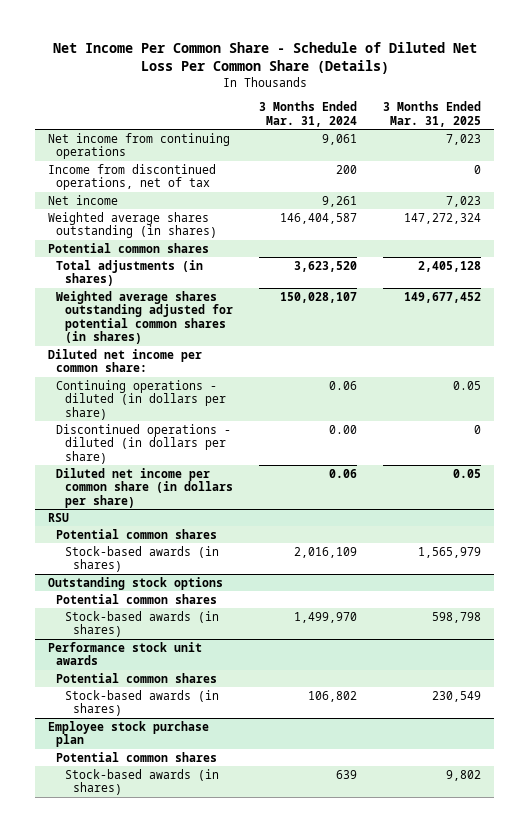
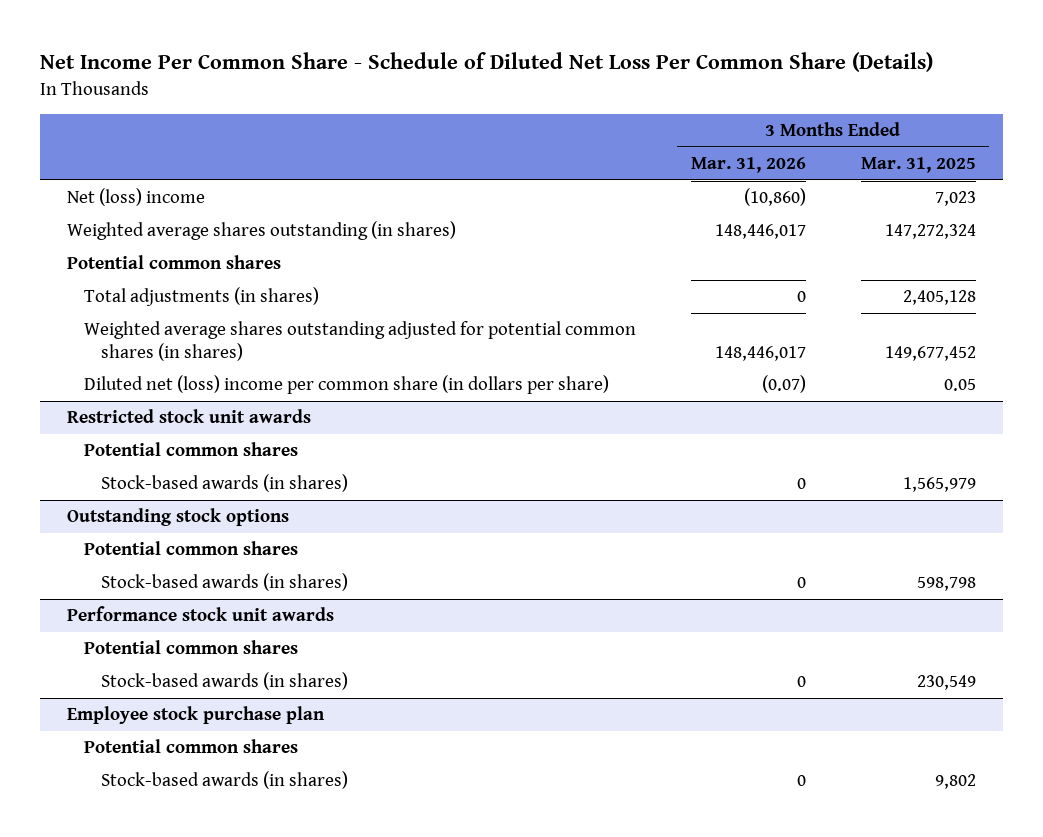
[258,101,357,127] 3 Months Ended Mar. 31, 2024 -> none
none -> [690,157,806,174] Mar. 31, 2026
[48,132,231,160] Net income from continuing operations -> none
[48,163,217,191] Income from discontinued operations, net of tax -> none
[48,194,119,205] Net income -> [66,188,205,207] Net (loss) income
[48,348,203,373] Diluted net income per common share: -> none
[56,379,226,420] Continuing operations - diluted (in dollars per share) -> none
[56,423,232,464] Discontinued operations - diluted (in dollars per share) -> none
[56,467,233,508] Diluted net income per common share (in dollars per share) -> [83,375,609,395] Diluted net (loss) income per common share (in dollars per share)
[48,512,70,522] RSU -> [66,409,311,424] Restricted stock unit awards

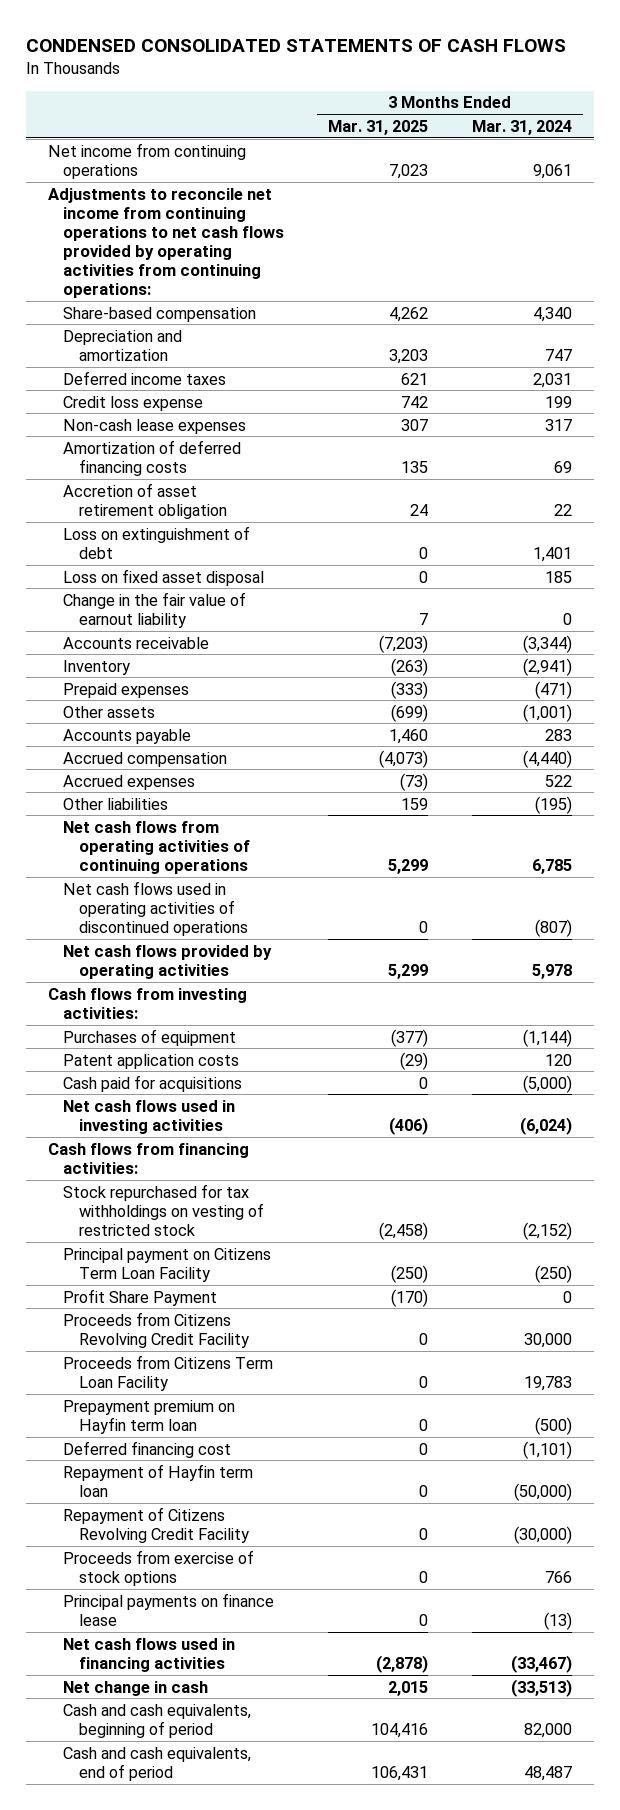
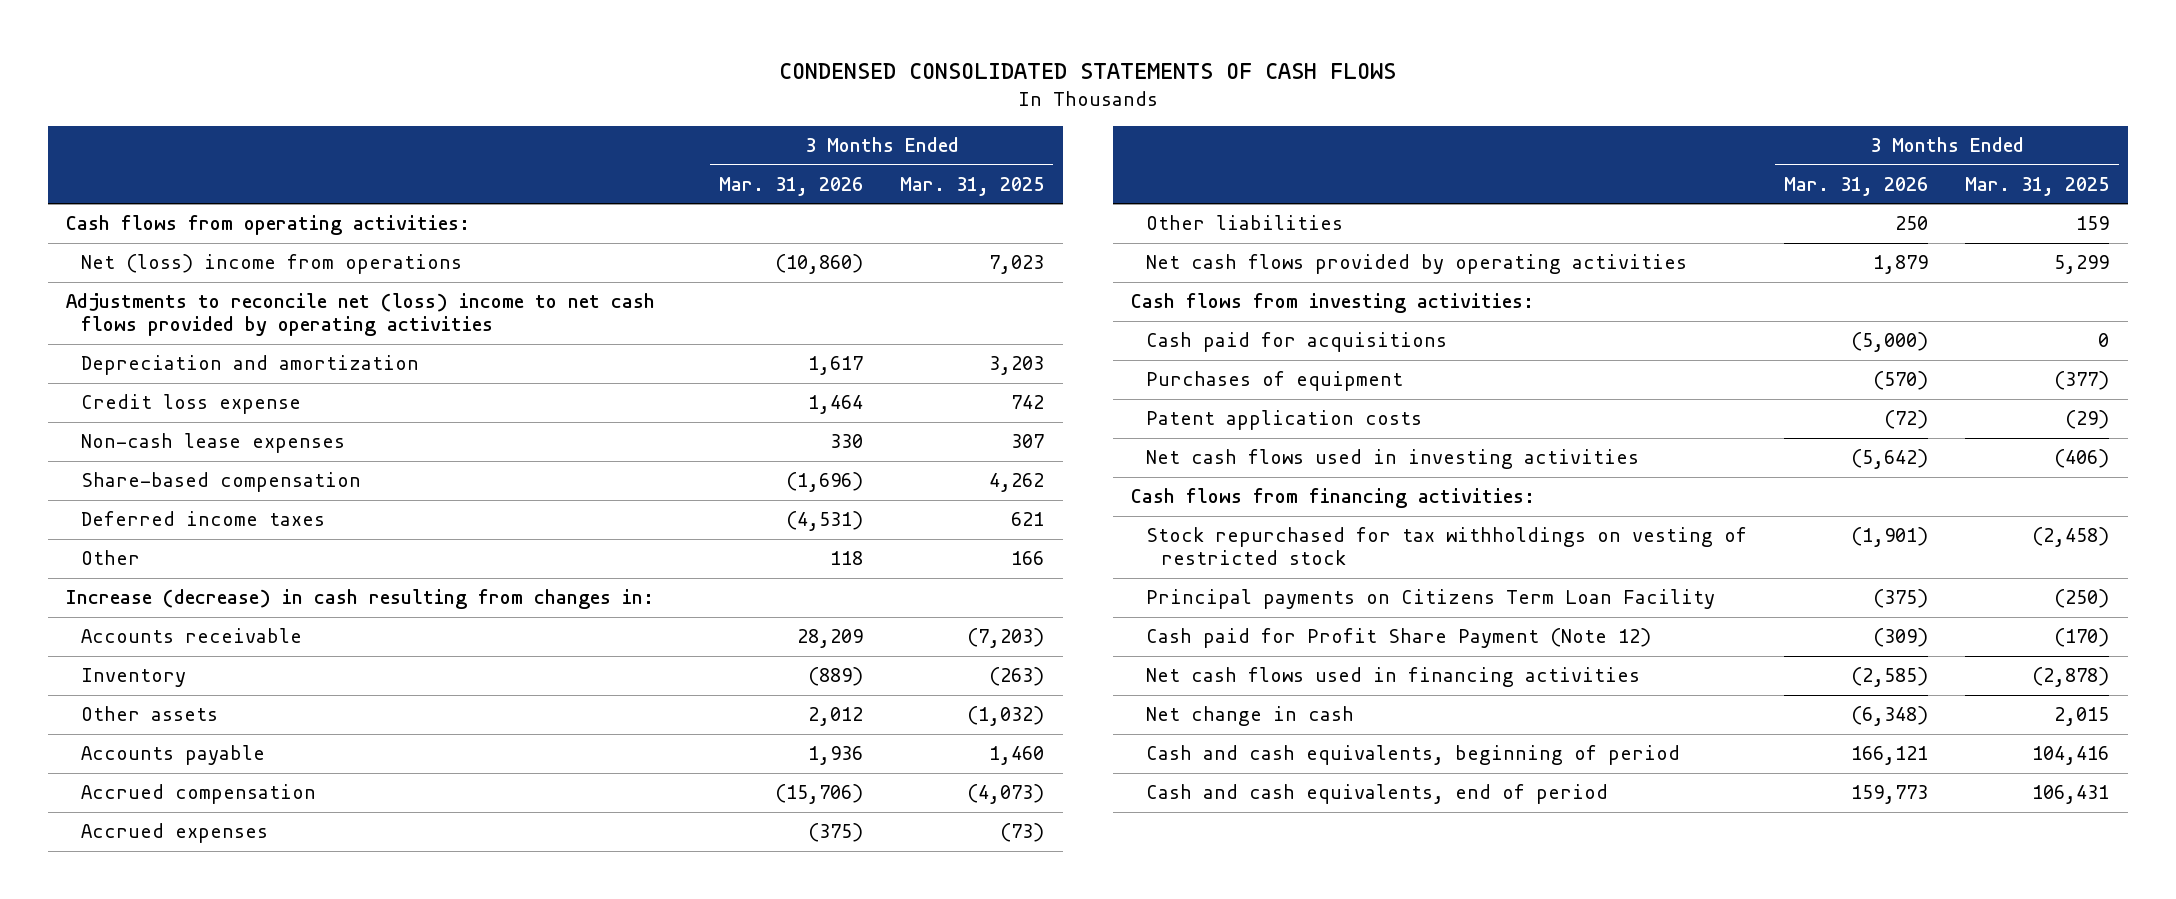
[472,119,573,135] Mar. 31, 2024 -> none
none -> [718,176,863,196] Mar. 31, 2026
none -> [66,215,471,236] Cash flows from operating activities:
[47,142,246,179] Net income from continuing operations -> [80,254,462,275] Net (loss) income from operations
[47,187,285,299] Adjustments to reconcile net income from continuing operations to net cash flows provided by operating activities from continuing operations: -> [66,293,656,337] Adjustments to reconcile net (loss) income to net cash flows provided by operating activities
[63,439,242,476] Amortization of deferred financing costs -> none
[63,482,228,519] Accretion of asset retirement obligation -> none
[63,525,251,559] Loss on extinguishment of debt -> none
[63,568,265,586] Loss on fixed asset disposal -> none
[63,591,247,628] Change in the fair value of earnout liability -> none
[63,306,257,322] Share-based compensation -> [80,472,361,493] Share-based compensation
[63,370,227,385] Deferred income taxes -> [80,511,325,527] Deferred income taxes
none -> [80,550,140,566] Other
none -> [66,589,655,610] Increase (decrease) in cash resulting from changes in:
[63,682,190,698] Prepaid expenses -> none
[391,703,429,722] (699) -> [967,706,1045,727] (1,032)
[63,820,251,874] Net cash flows from operating activities of continuing operations -> none
[63,880,249,936] Net cash flows used in operating activities of discontinued operations -> none
[63,1074,243,1092] Cash paid for acquisitions -> [1145,332,1447,353] Cash paid for acquisitions
[63,1311,250,1348] Proceeds from Citizens Revolving Credit Facility -> none
[63,1354,274,1391] Proceeds from Citizens Term Loan Facility -> none
[63,1399,236,1434] Prepayment premium on Hayfin term loan -> none
[63,1440,232,1458] Deferred financing cost -> none
[63,1463,254,1497] Repayment of Hayfin term loan -> none
[63,1506,250,1543] Repayment of Citizens Revolving Credit Facility -> none
[63,1549,255,1586] Proceeds from exercise of stock options -> none
[63,1592,275,1626] Principal payments on finance lease -> none
[63,1247,272,1282] Principal payment on Citizens Term Loan Facility -> [1145,589,1715,610] Principal payments on Citizens Term Loan Facility
[63,1288,218,1306] Profit Share Payment -> [1145,628,1651,649] Cash paid for Profit Share Payment (Note 12)

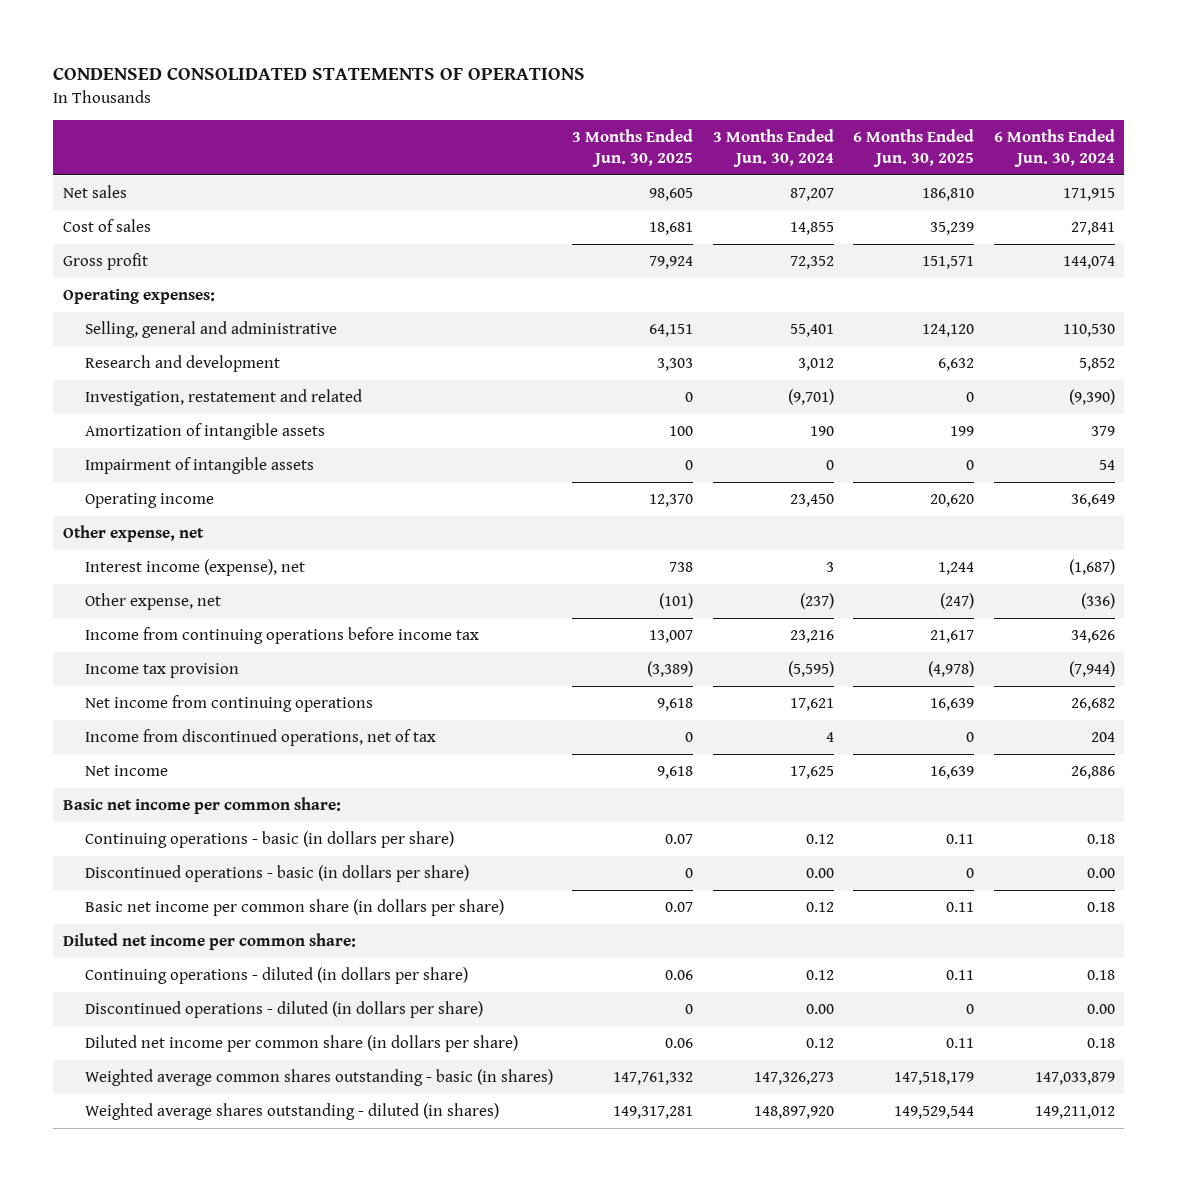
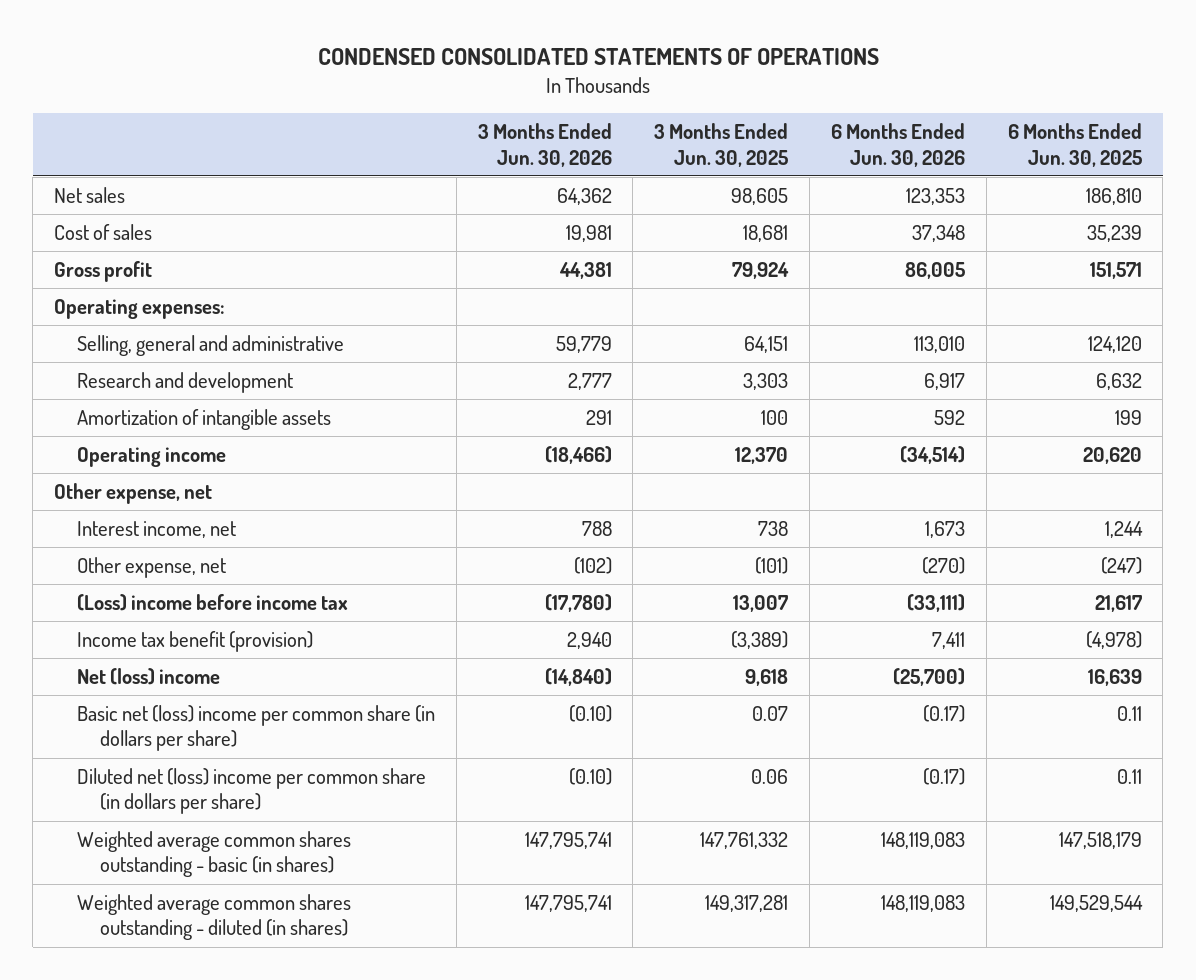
[712,129,834,167] 3 Months Ended Jun. 30, 2024 -> none
[993,129,1115,167] 6 Months Ended Jun. 30, 2024 -> none
none -> [477,123,612,167] 3 Months Ended Jun. 30, 2026
none -> [830,123,965,167] 6 Months Ended Jun. 30, 2026
[84,389,362,407] Investigation, restatement and related -> none
[84,457,314,475] Impairment of intangible assets -> none
[84,559,305,577] Interest income (expense), net -> [76,521,236,539] Interest income, net
[84,695,373,713] Net income from continuing operations -> none
[84,729,436,747] Income from discontinued operations, net of tax -> none
[63,797,342,815] Basic net income per common share: -> none
[84,831,454,849] Continuing operations - basic (in dollars per share) -> none
[84,865,469,883] Discontinued operations - basic (in dollars per share) -> none
[63,933,357,951] Diluted net income per common share: -> none
[84,967,468,985] Continuing operations - diluted (in dollars per share) -> none
[84,1001,483,1019] Discontinued operations - diluted (in dollars per share) -> none
[84,627,479,645] Income from continuing operations before income tax -> [76,594,348,612] (Loss) income before income tax
[84,663,239,679] Income tax provision -> [76,631,313,653] Income tax benefit (provision)
[84,765,168,777] Net income -> [76,668,220,686] Net (loss) income
[84,899,504,917] Basic net income per common share (in dollars per share) -> [76,705,435,752] Basic net (loss) income per common share (in dollars per share)
[84,1035,518,1053] Diluted net income per common share (in dollars per share) -> [76,768,426,815] Diluted net (loss) income per common share (in dollars per share)
[84,1103,499,1121] Weighted average shares outstanding - diluted (in shares) -> [76,894,351,941] Weighted average common shares outstanding - diluted (in shares)

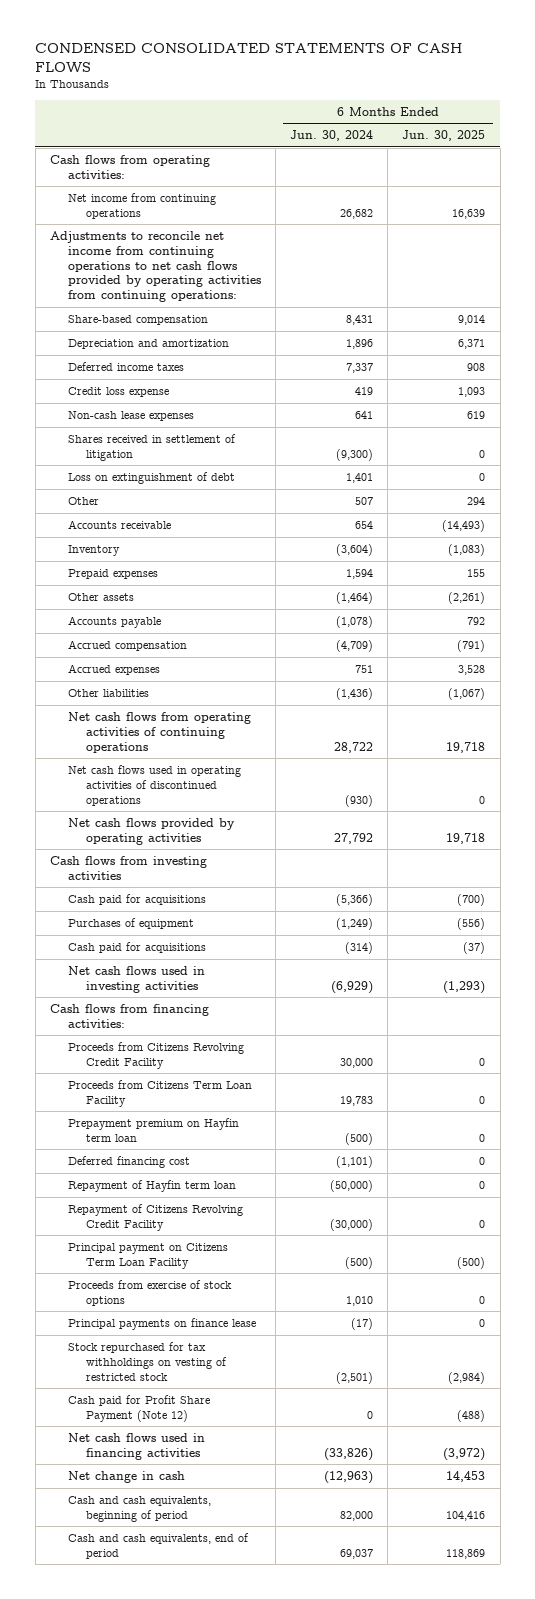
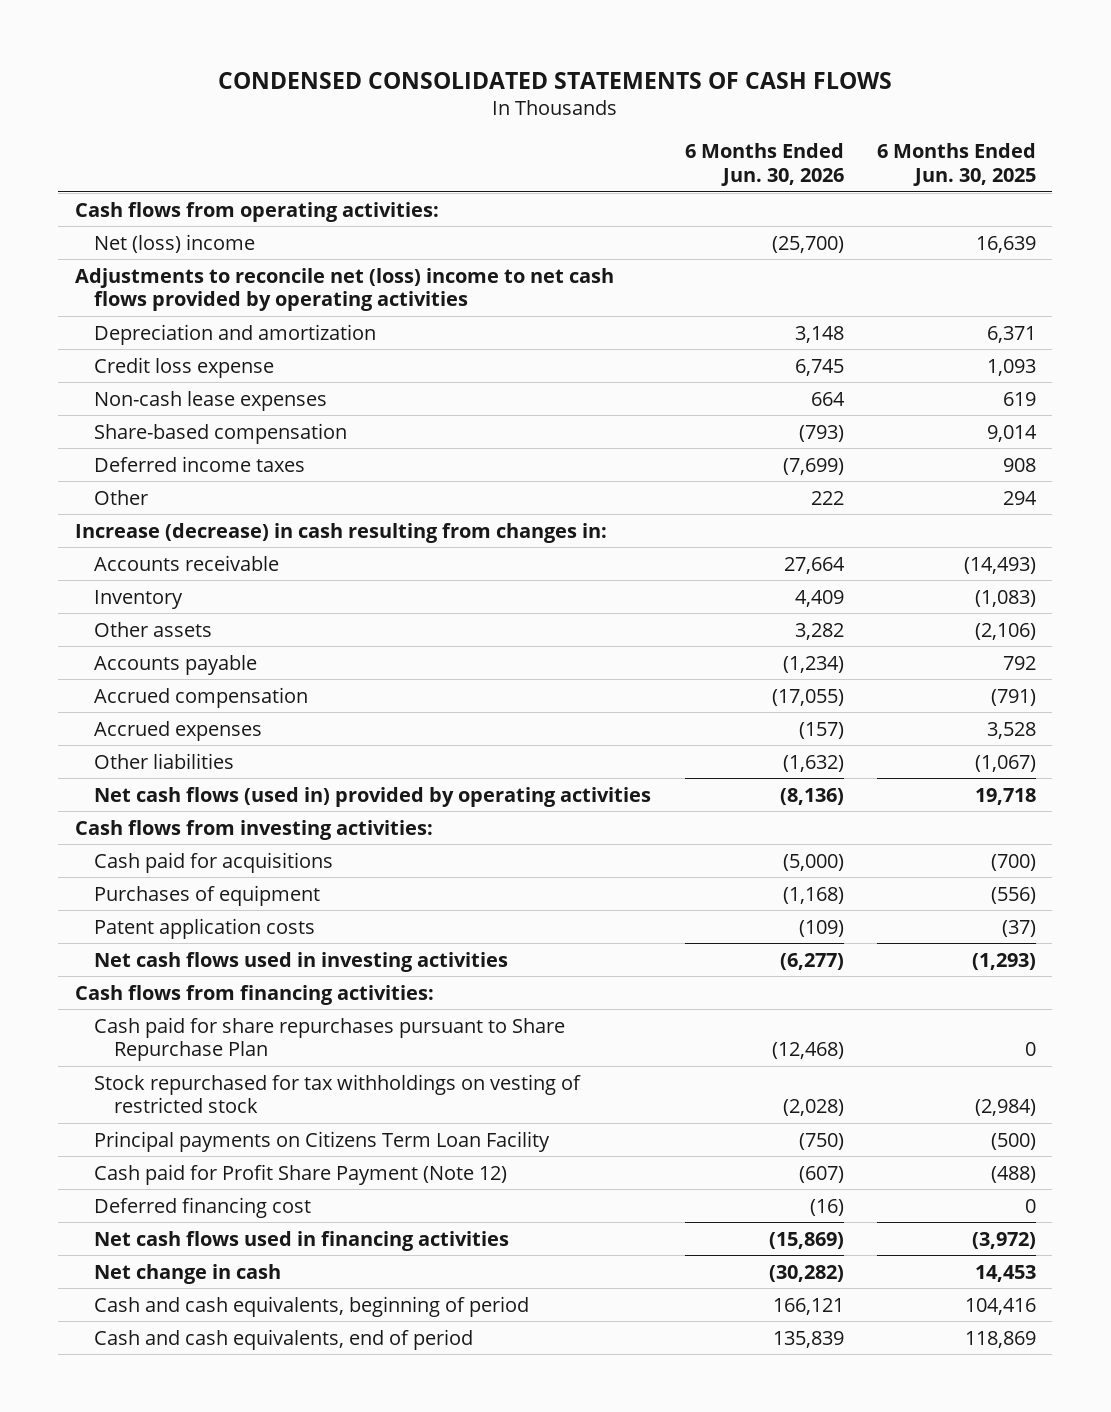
[290,130,374,142] Jun. 30, 2024 -> none
none -> [684,143,844,186] 6 Months Ended Jun. 30, 2026
[67,192,216,219] Net income from continuing operations -> [94,233,256,253] Net (loss) income
[49,230,261,303] Adjustments to reconcile net income from continuing operations to net cash flows provided by operating activities from continuing operations: -> [74,267,614,312] Adjustments to reconcile net (loss) income to net cash flows provided by operating activities
[67,433,236,461] Shares received in settlement of litigation -> none
[67,471,235,484] Loss on extinguishment of debt -> none
[67,314,208,325] Share-based compensation -> [94,422,348,444] Share-based compensation
[67,361,184,371] Deferred income taxes -> [94,455,306,472] Deferred income taxes
none -> [74,522,607,543] Increase (decrease) in cash resulting from changes in:
[67,568,158,579] Prepaid expenses -> none
[448,591,486,604] (2,261) -> [974,622,1036,640] (2,106)
[67,711,251,753] Net cash flows from operating activities of continuing operations -> none
[67,764,241,806] Net cash flows used in operating activities of discontinued operations -> none
[67,817,235,845] Net cash flows provided by operating activities -> [94,786,652,807] Net cash flows (used in) provided by operating activities
[49,855,207,880] Cash flows from investing activities -> [74,819,433,840] Cash flows from investing activities:
[67,941,206,953] Cash paid for acquisitions -> [94,917,316,939] Patent application costs
[67,1041,244,1069] Proceeds from Citizens Revolving Credit Facility -> none
[67,1079,252,1107] Proceeds from Citizens Term Loan Facility -> none
[67,1117,239,1142] Prepayment premium on Hayfin term loan -> none
[67,1179,236,1192] Repayment of Hayfin term loan -> none
[67,1203,243,1231] Repayment of Citizens Revolving Credit Facility -> none
[67,1242,228,1269] Principal payment on Citizens Term Loan Facility -> none
[67,1279,232,1306] Proceeds from exercise of stock options -> none
[67,1317,256,1330] Principal payments on finance lease -> none
none -> [94,1016,566,1062] Cash paid for share repurchases pursuant to Share Repurchase Plan
none -> [94,1130,551,1152] Principal payments on Citizens Term Loan Facility
[67,1155,190,1168] Deferred financing cost -> [94,1196,312,1218] Deferred financing cost

